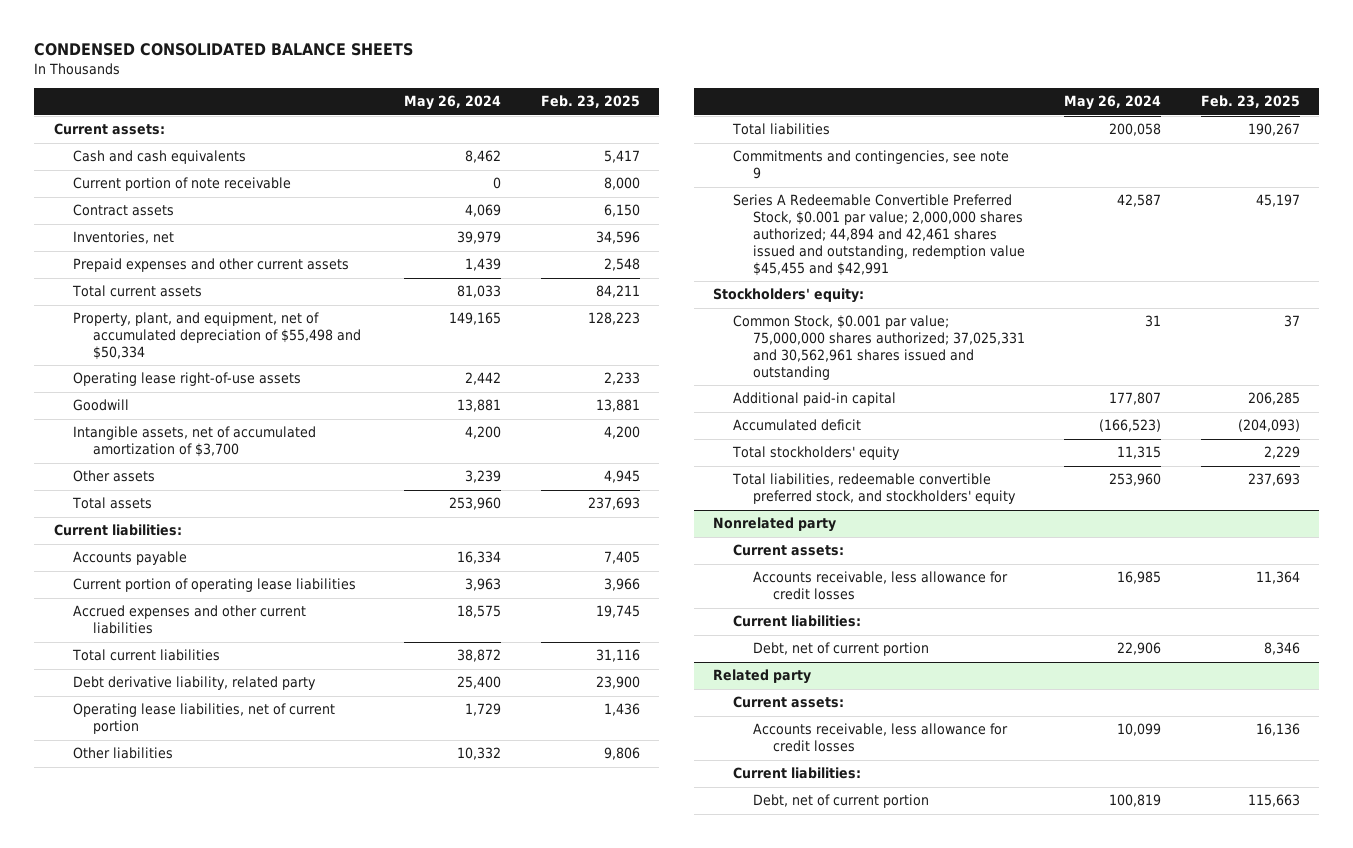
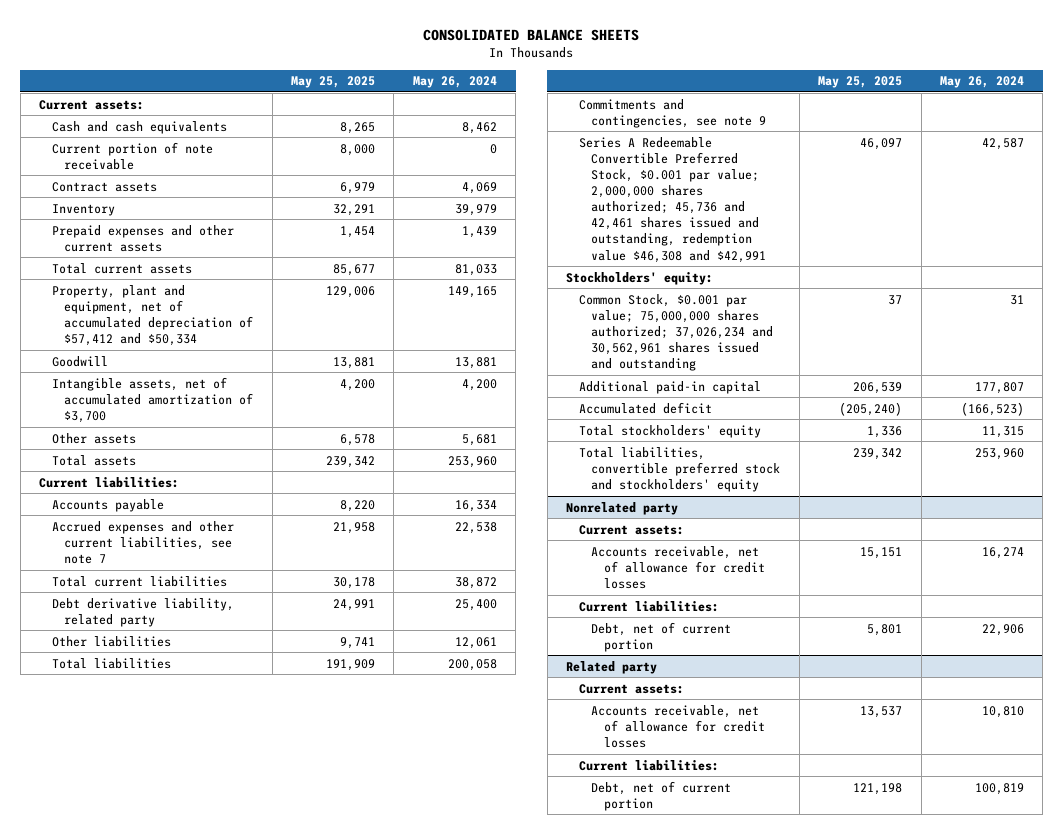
[33,43,413,57] CONDENSED CONSOLIDATED BALANCE SHEETS -> [423,28,640,41] CONSOLIDATED BALANCE SHEETS
[540,95,640,109] Feb. 23, 2025 -> none
none -> [290,76,375,89] May 25, 2025
[73,231,175,245] Inventories, net -> [51,203,115,216] Inventory
[73,372,302,387] Operating lease right-of-use assets -> none
[73,312,362,361] Property, plant, and equipment, net of accumulated depreciation of $55,498 and $50,334 -> [51,284,254,347] Property, plant and equipment, net of accumulated depreciation of $57,412 and $50,334
[465,470,502,484] 3,239 -> [461,433,497,446] 5,681
[73,578,357,593] Current portion of operating lease liabilities -> none
[73,605,307,635] Accrued expenses and other current liabilities -> [51,520,234,564] Accrued expenses and other current liabilities, see note 7
[457,605,502,619] 18,575 -> [454,521,497,534] 22,538
[73,703,336,735] Operating lease liabilities, net of current portion -> none
[457,747,502,761] 10,332 -> [454,636,497,649] 12,061
[733,194,1026,276] Series A Redeemable Convertible Preferred Stock, $0.001 par value; 2,000,000 shares authorized; 44,894 and 42,461 shares issued and outstanding, redemption value $45,455 and $42,991 -> [578,136,767,263] Series A Redeemable Convertible Preferred Stock, $0.001 par value; 2,000,000 shares authorized; 45,736 and 42,461 shares issued and outstanding, redemption value $46,308 and $42,991
[733,315,1026,380] Common Stock, $0.001 par value; 75,000,000 shares authorized; 37,025,331 and 30,562,961 shares issued and outstanding -> [578,293,774,372] Common Stock, $0.001 par value; 75,000,000 shares authorized; 37,026,234 and 30,562,961 shares issued and outstanding
[732,473,1017,505] Total liabilities, redeemable convertible preferred stock, and stockholders' equity -> [578,446,781,492] Total liabilities, convertible preferred stock and stockholders' equity
[753,571,1009,601] Accounts receivable, less allowance for credit losses -> [591,545,766,589] Accounts receivable, net of allowance for credit losses
[1117,571,1162,585] 16,985 -> [981,546,1024,559] 16,274
[753,723,1009,753] Accounts receivable, less allowance for credit losses -> [591,704,766,748] Accounts receivable, net of allowance for credit losses
[1117,723,1162,737] 10,099 -> [981,705,1024,718] 10,810

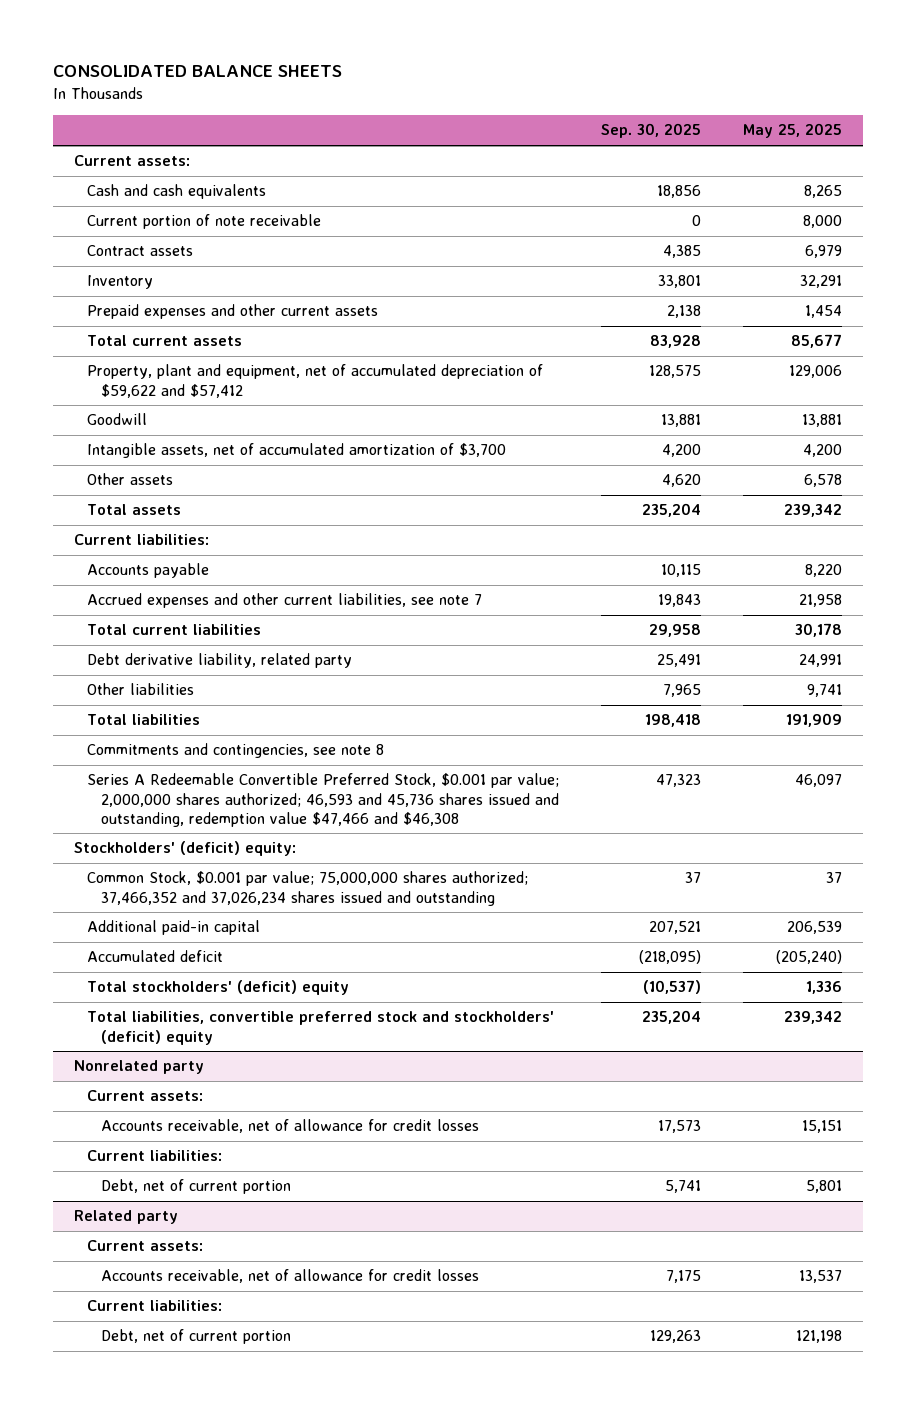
[412,76,497,89] May 26, 2024 -> none
none -> [601,123,702,139] Sep. 30, 2025
[51,284,254,347] Property, plant and equipment, net of accumulated depreciation of $57,412 and $50,334 -> [87,364,544,398] Property, plant and equipment, net of accumulated depreciation of $59,622 and $57,412
[578,98,767,128] Commitments and contingencies, see note 9 -> [87,743,385,759] Commitments and contingencies, see note 8
[578,136,767,263] Series A Redeemable Convertible Preferred Stock, $0.001 par value; 2,000,000 shares authorized; 45,736 and 42,461 shares issued and outstanding, redemption value $46,308 and $42,991 -> [87,773,560,827] Series A Redeemable Convertible Preferred Stock, $0.001 par value; 2,000,000 shares authorized; 46,593 and 45,736 shares issued and outstanding, redemption value $47,466 and $46,308
[566,271,714,285] Stockholders' equity: -> [73,841,296,857] Stockholders' (deficit) equity:
[578,293,774,372] Common Stock, $0.001 par value; 75,000,000 shares authorized; 37,026,234 and 30,562,961 shares issued and outstanding -> [87,871,529,906] Common Stock, $0.001 par value; 75,000,000 shares authorized; 37,466,352 and 37,026,234 shares issued and outstanding
[578,424,761,438] Total stockholders' equity -> [87,980,350,996] Total stockholders' (deficit) equity
[578,446,781,492] Total liabilities, convertible preferred stock and stockholders' equity -> [87,1011,555,1045] Total liabilities, convertible preferred stock and stockholders' (deficit) equity

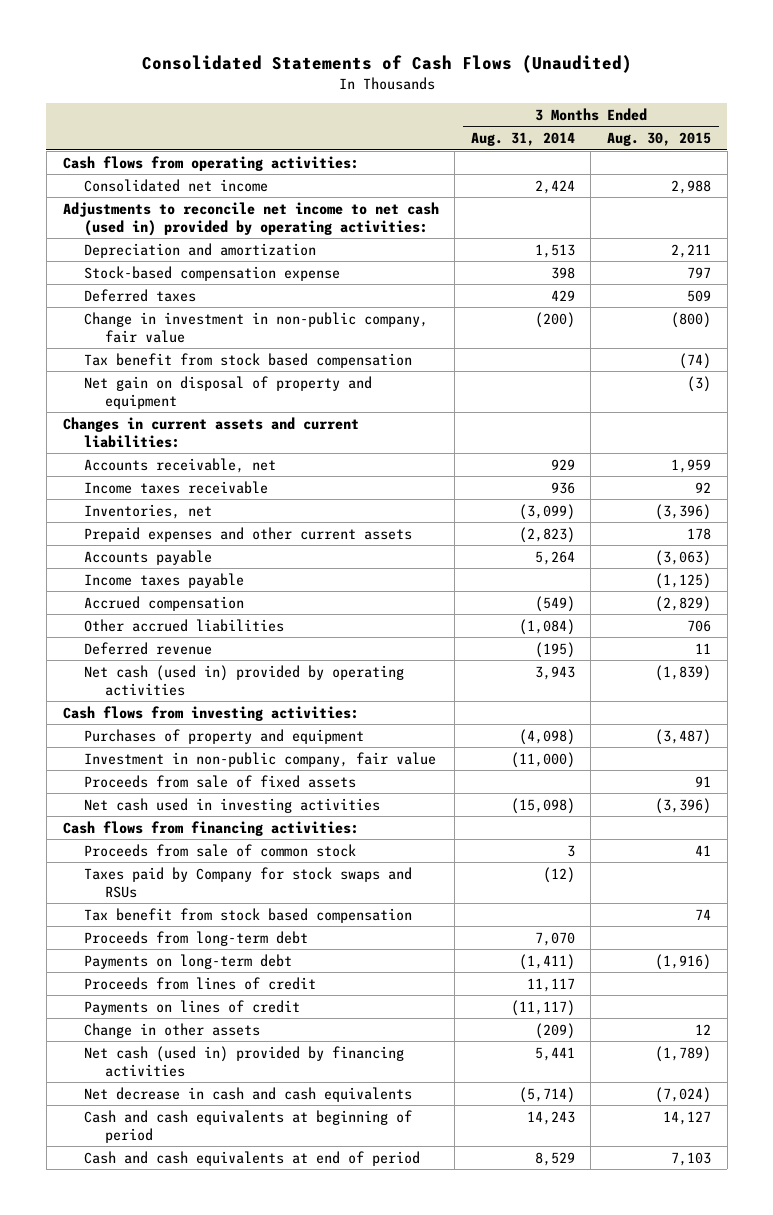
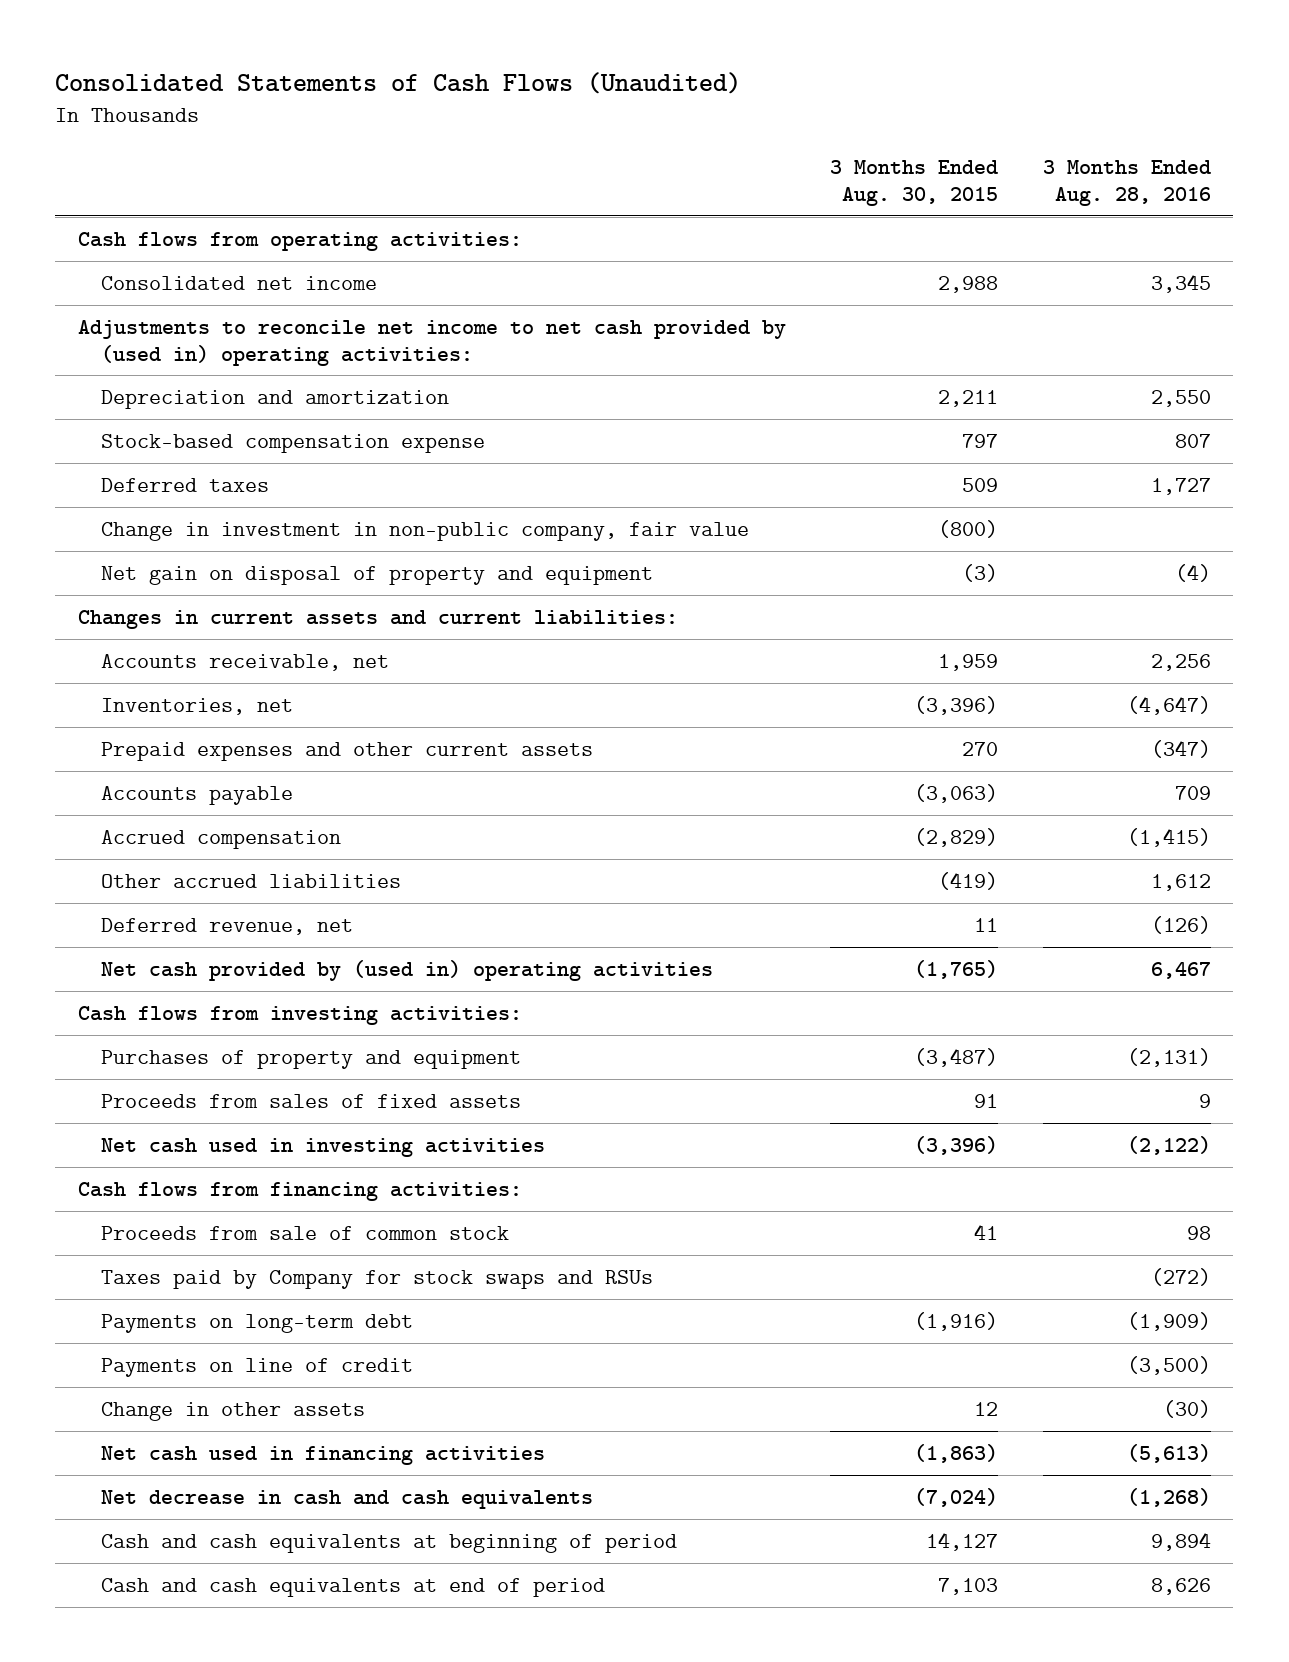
[470,132,575,147] Aug. 31, 2014 -> none
none -> [1042,160,1211,206] 3 Months Ended Aug. 28, 2016
[62,201,439,236] Adjustments to reconcile net income to net cash (used in) provided by operating activities: -> [77,319,786,366] Adjustments to reconcile net income to net cash provided by (used in) operating activities:
[83,352,412,368] Tax benefit from stock based compensation -> none
[83,480,268,494] Income taxes receivable -> none
[686,527,711,540] 178 -> [962,741,999,756] 270
[83,572,244,588] Income taxes payable -> none
[686,619,711,632] 706 -> [938,871,999,890] (419)
[83,641,212,655] Deferred revenue -> [100,917,353,935] Deferred revenue, net
[83,664,404,696] Net cash (used in) provided by operating activities -> [100,959,713,981] Net cash provided by (used in) operating activities
[654,664,711,681] (1,839) -> [914,959,999,979] (1,765)
[83,751,436,767] Investment in non-public company, fair value -> none
[83,774,356,788] Proceeds from sale of fixed assets -> [100,1093,521,1108] Proceeds from sales of fixed assets
[83,907,412,923] Tax benefit from stock based compensation -> none
[83,930,308,946] Proceeds from long-term debt -> none
[83,976,316,990] Proceeds from lines of credit -> none
[83,999,300,1015] Payments on lines of credit -> [100,1357,413,1377] Payments on line of credit
[83,1045,404,1077] Net cash (used in) provided by financing activities -> [100,1445,545,1465] Net cash used in financing activities
[654,1045,711,1062] (1,789) -> [914,1443,999,1463] (1,863)

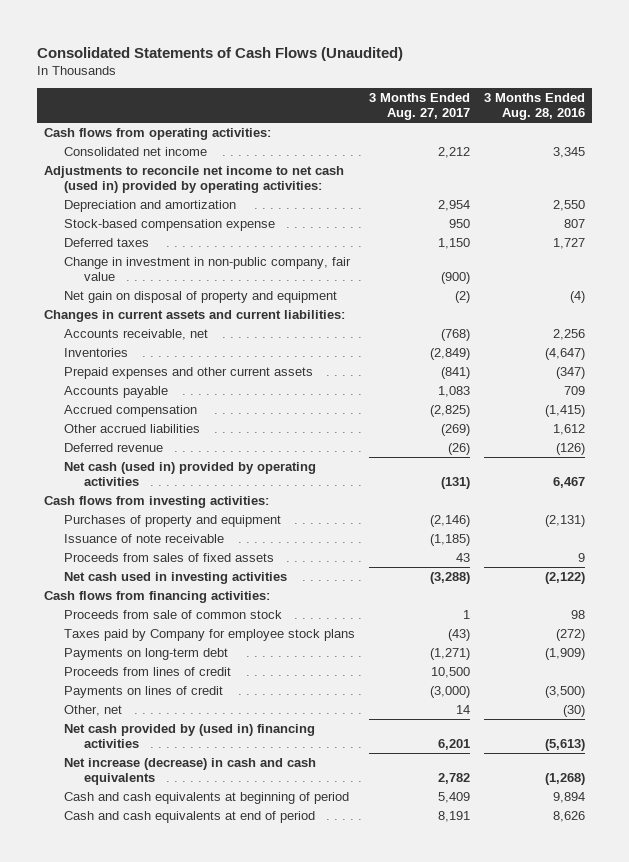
[830,160,999,206] 3 Months Ended Aug. 30, 2015 -> none
none -> [369,92,471,121] 3 Months Ended Aug. 27, 2017
[77,319,786,366] Adjustments to reconcile net income to net cash provided by (used in) operating activities: -> [44,165,345,194] Adjustments to reconcile net income to net cash (used in) provided by operating activities:
[100,697,293,715] Inventories, net -> [64,347,129,357] Inventories
[100,917,353,935] Deferred revenue, net -> [64,442,164,452] Deferred revenue
[100,959,713,981] Net cash provided by (used in) operating activities -> [64,461,317,487] Net cash (used in) provided by operating activities
none -> [64,533,225,543] Issuance of note receivable
[100,1269,653,1289] Taxes paid by Company for stock swaps and RSUs -> [64,628,356,641] Taxes paid by Company for employee stock plans
none -> [64,666,232,676] Proceeds from lines of credit
[100,1357,413,1377] Payments on line of credit -> [64,685,224,698] Payments on lines of credit
[100,1401,365,1421] Change in other assets -> [64,704,123,716] Other, net
[100,1445,545,1465] Net cash used in financing activities -> [64,723,316,749] Net cash provided by (used in) financing activities
[100,1489,593,1509] Net decrease in cash and cash equivalents -> [64,757,317,786] Net increase (decrease) in cash and cash equivalents

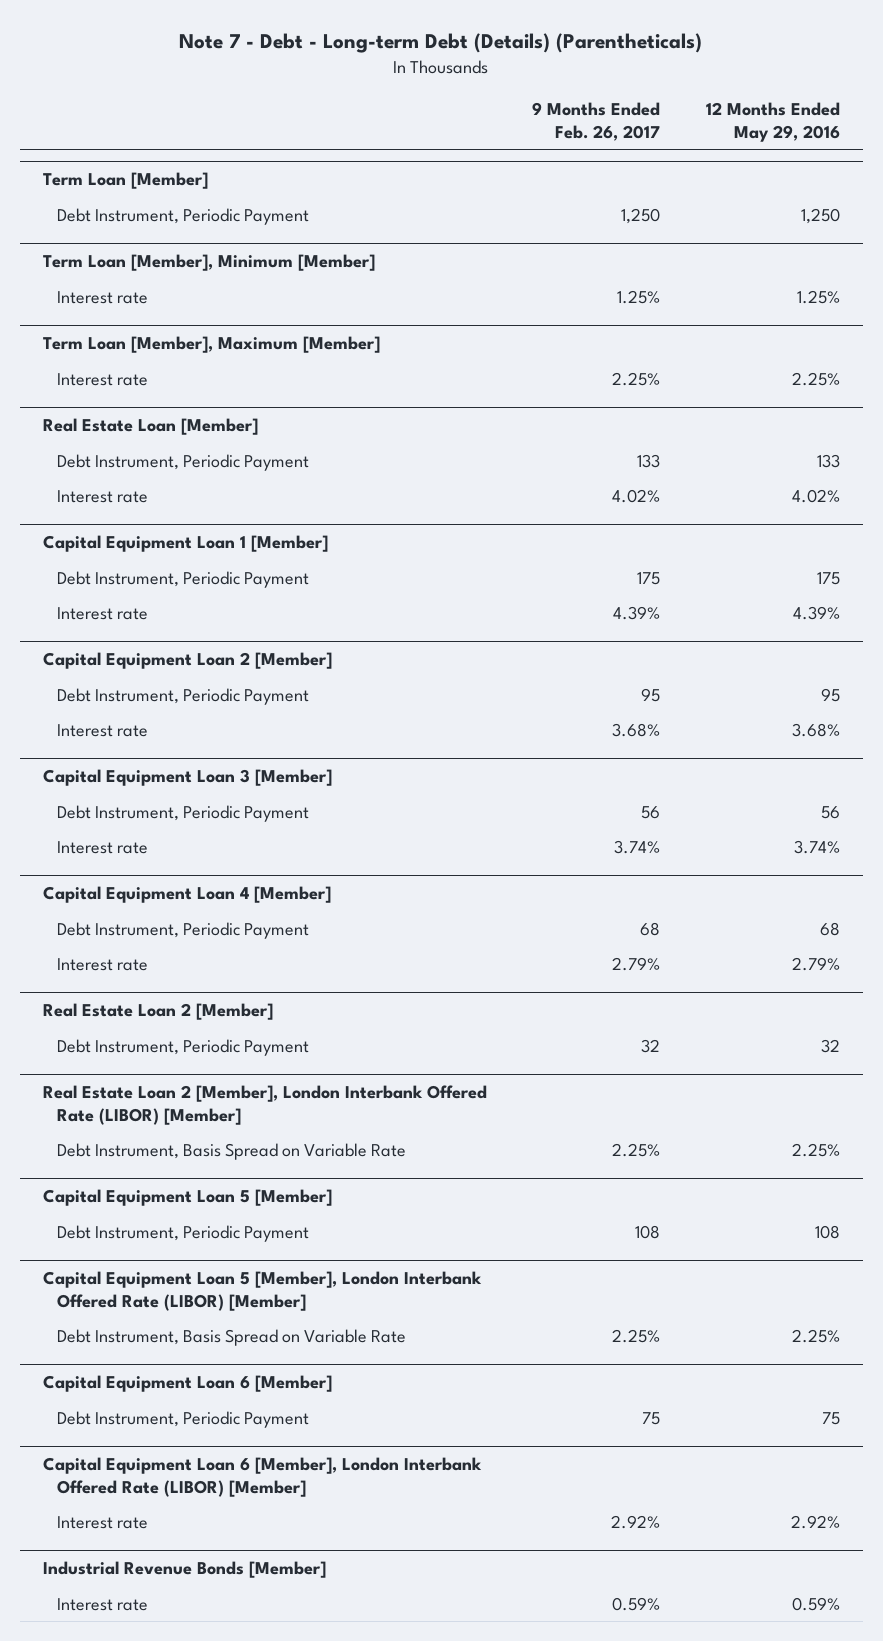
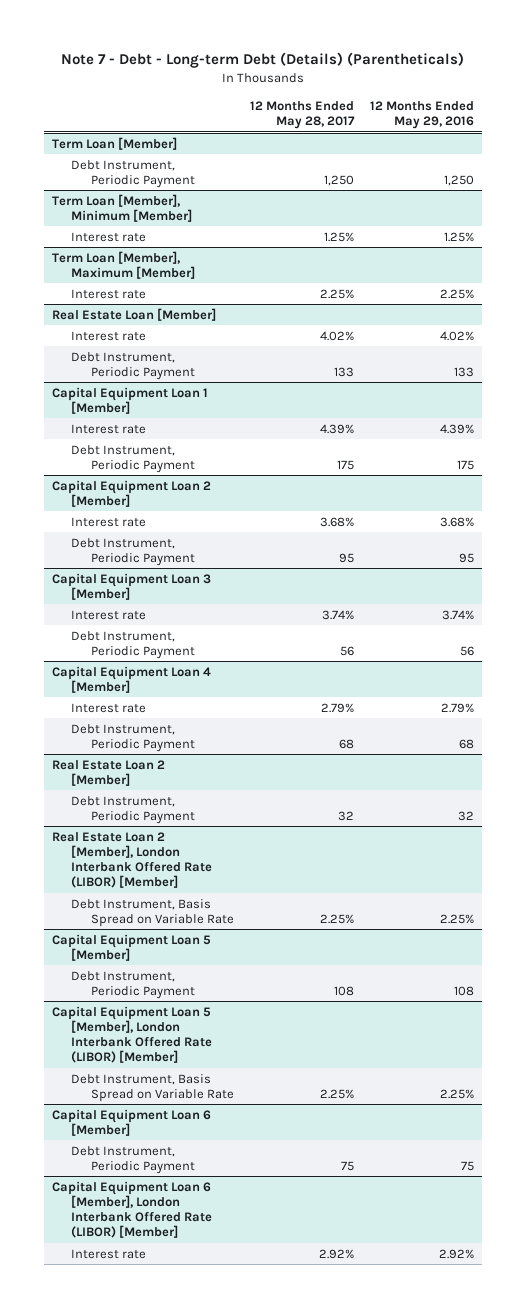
[532,101,661,141] 9 Months Ended Feb. 26, 2017 -> none
none -> [249,101,355,130] 12 Months Ended May 28, 2017
[57,453,310,471] Debt Instrument, Periodic Payment -> [71,351,195,380] Debt Instrument, Periodic Payment
[57,570,310,588] Debt Instrument, Periodic Payment -> [71,444,195,473] Debt Instrument, Periodic Payment
[57,687,310,705] Debt Instrument, Periodic Payment -> [71,537,195,566] Debt Instrument, Periodic Payment
[57,804,310,822] Debt Instrument, Periodic Payment -> [71,630,195,659] Debt Instrument, Periodic Payment
[57,921,310,939] Debt Instrument, Periodic Payment -> [71,723,195,752] Debt Instrument, Periodic Payment
[42,1561,326,1579] Industrial Revenue Bonds [Member] -> none
[57,1597,149,1611] Interest rate -> none

